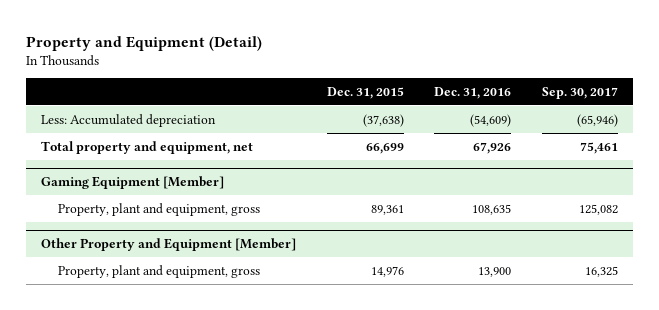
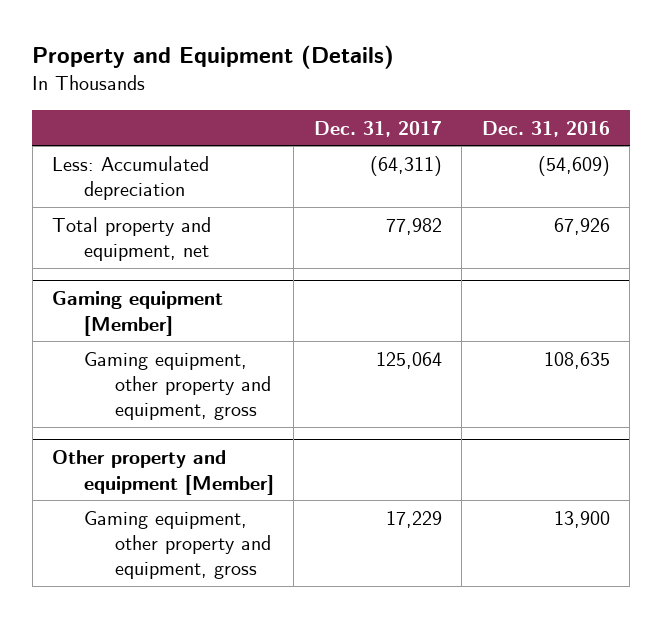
[25,35,262,51] Property and Equipment (Detail) -> [32,45,395,70] Property and Equipment (Details)
[326,86,404,99] Dec. 31, 2015 -> none
[542,86,619,99] Sep. 30, 2017 -> none
none -> [313,120,442,137] Dec. 31, 2017
[41,175,225,189] Gaming Equipment [Member] -> [52,291,224,336] Gaming equipment [Member]
[58,202,261,216] Property, plant and equipment, gross -> [83,351,272,421] Gaming equipment, other property and equipment, gross
[41,237,297,251] Other Property and Equipment [Member] -> [52,450,274,495] Other property and equipment [Member]
[58,264,261,278] Property, plant and equipment, gross -> [83,510,272,580] Gaming equipment, other property and equipment, gross

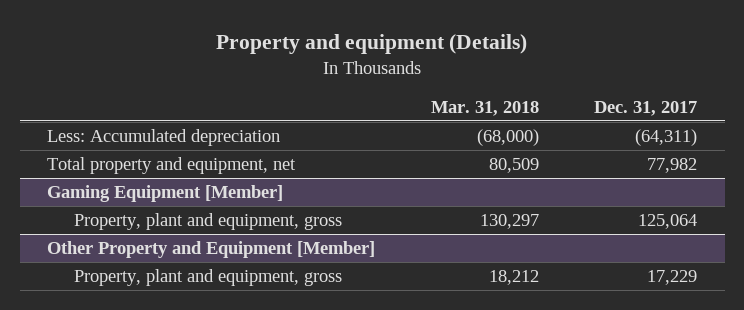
[32,45,395,70] Property and Equipment (Details) -> [216,33,528,54] Property and equipment (Details)
[481,120,610,137] Dec. 31, 2016 -> none
none -> [430,100,539,116] Mar. 31, 2018
[52,291,224,336] Gaming equipment [Member] -> [47,185,284,203] Gaming Equipment [Member]
[83,351,272,421] Gaming equipment, other property and equipment, gross -> [73,213,342,231] Property, plant and equipment, gross
[52,450,274,495] Other property and equipment [Member] -> [47,241,376,259] Other Property and Equipment [Member]
[83,510,272,580] Gaming equipment, other property and equipment, gross -> [73,269,342,287] Property, plant and equipment, gross

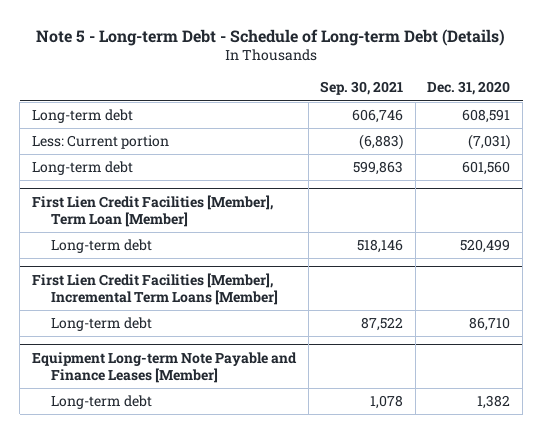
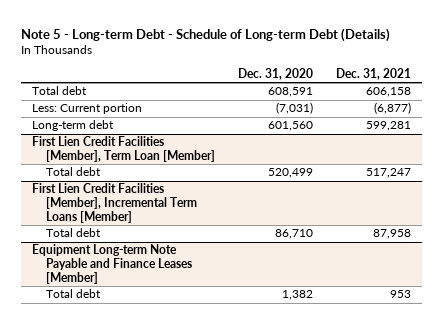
[320,81,404,96] Sep. 30, 2021 -> none
none -> [335,67,411,80] Dec. 31, 2021
[32,109,134,124] Long-term debt -> [32,86,88,96] Total debt
[51,239,153,254] Long-term debt -> [46,167,102,177] Total debt
[51,317,153,332] Long-term debt -> [46,228,102,238] Total debt
[51,395,153,410] Long-term debt -> [46,289,102,299] Total debt

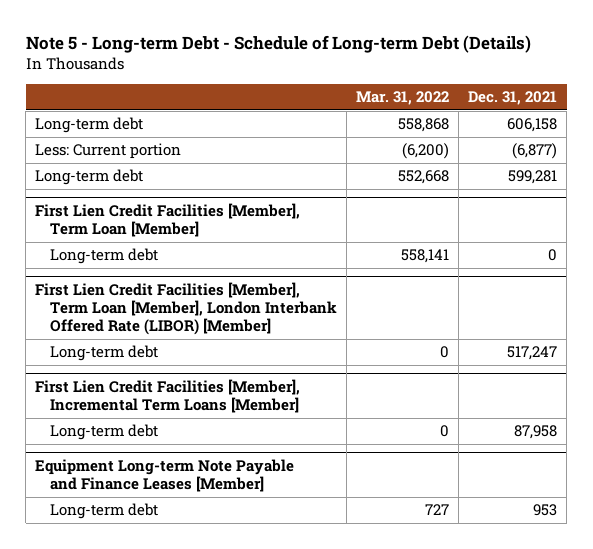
[237,67,313,80] Dec. 31, 2020 -> none
none -> [356,90,450,105] Mar. 31, 2022
[32,86,88,96] Total debt -> [35,117,144,134] Long-term debt
[46,167,102,177] Total debt -> [50,248,159,265] Long-term debt
[365,168,411,179] 517,247 -> [548,249,558,262] 0
none -> [35,282,338,336] First Lien Credit Facilities [Member], Term Loan [Member], London Interbank Offered Rate (LIBOR) [Member]
none -> [50,345,159,362] Long-term debt
[46,228,102,238] Total debt -> [50,424,159,441] Long-term debt
[46,289,102,299] Total debt -> [50,503,159,520] Long-term debt

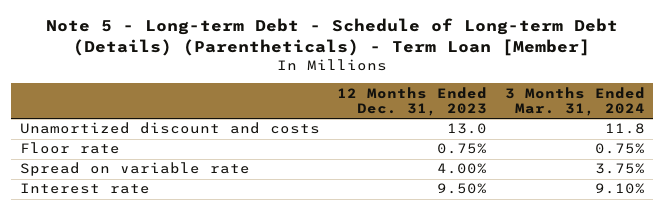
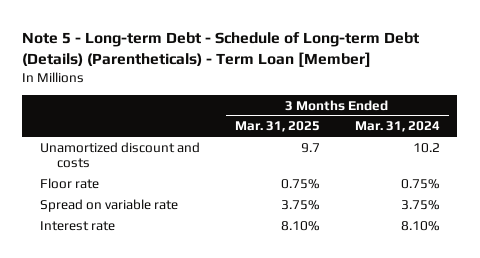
[337,86,488,117] 12 Months Ended Dec. 31, 2023 -> none
none -> [234,121,320,133] Mar. 31, 2025
[604,123,645,135] 11.8 -> [412,142,440,153] 10.2
[594,183,645,195] 9.10% -> [400,220,440,231] 8.10%

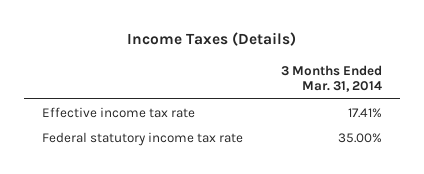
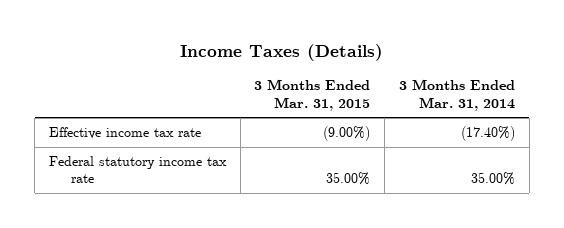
none -> [254,79,371,111] 3 Months Ended Mar. 31, 2015
[347,107,382,118] 17.41% -> [460,126,515,142] (17.40%)

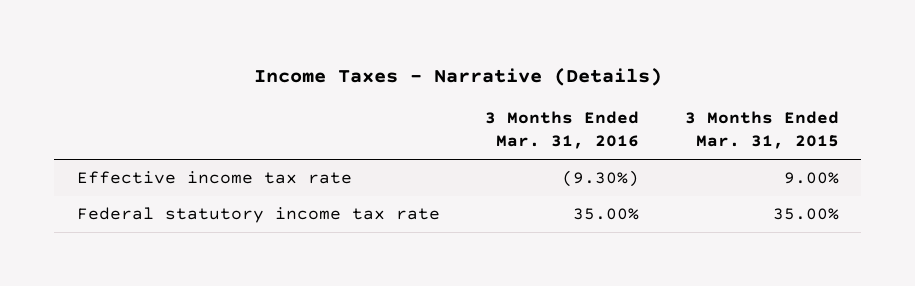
[179,43,383,61] Income Taxes (Details) -> [253,67,662,86] Income Taxes - Narrative (Details)
[398,79,515,111] 3 Months Ended Mar. 31, 2014 -> none
none -> [485,111,640,150] 3 Months Ended Mar. 31, 2016
[323,126,371,142] (9.00%) -> [783,172,839,185] 9.00%

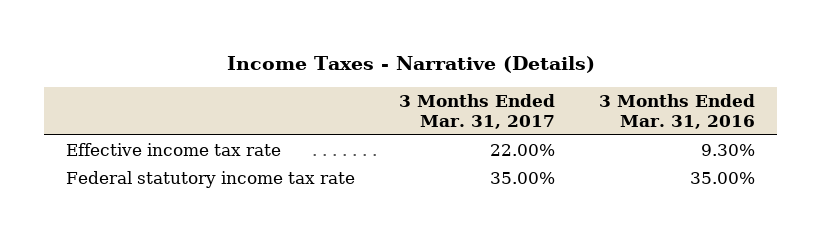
[684,111,839,150] 3 Months Ended Mar. 31, 2015 -> none
none -> [399,93,556,129] 3 Months Ended Mar. 31, 2017
[562,170,640,188] (9.30%) -> [700,144,755,157] 9.30%

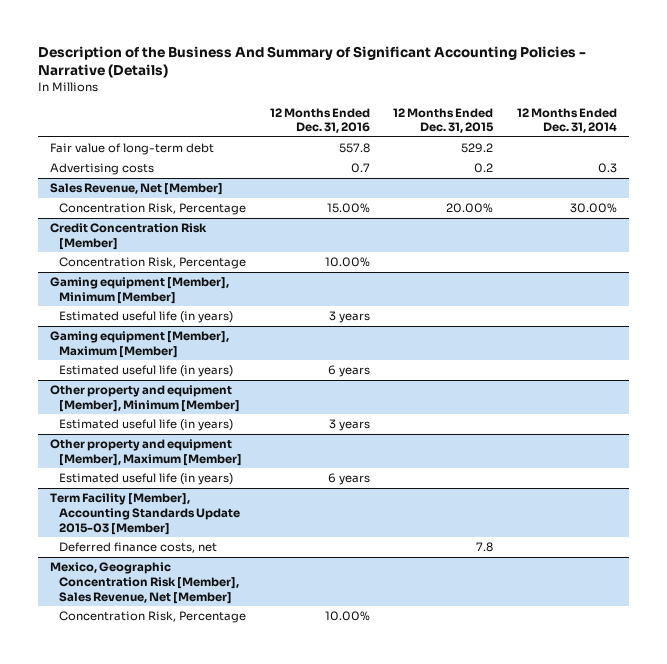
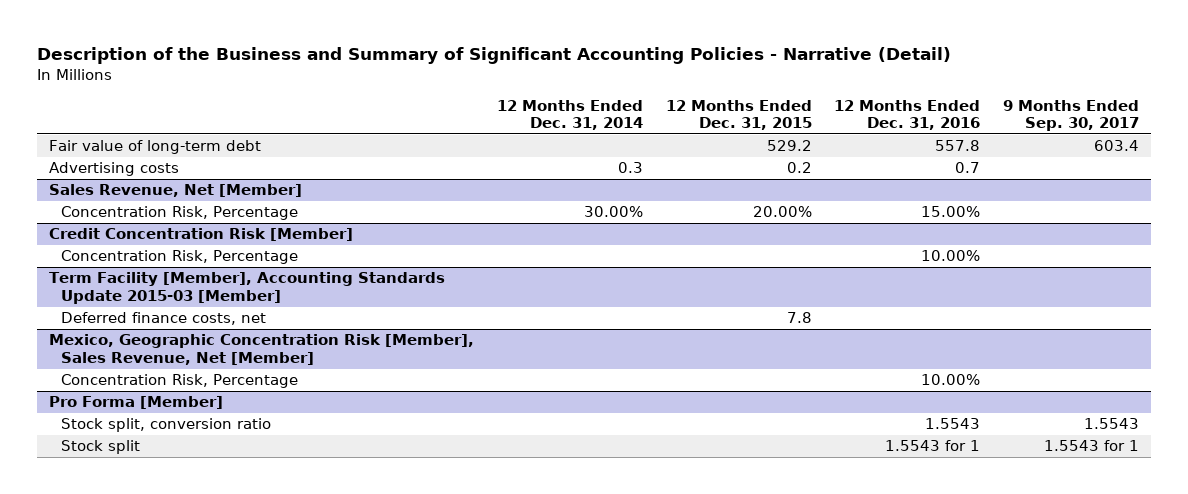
[38,45,587,78] Description of the Business And Summary of Significant Accounting Policies - Narrative (Details) -> [37,46,952,64] Description of the Business and Summary of Significant Accounting Policies - Narrative (Detail)
none -> [1003,99,1140,132] 9 Months Ended Sep. 30, 2017
[50,277,230,304] Gaming equipment [Member], Minimum [Member] -> none
[59,311,234,324] Estimated useful life (in years) -> none
[50,331,230,358] Gaming equipment [Member], Maximum [Member] -> none
[59,365,234,378] Estimated useful life (in years) -> none
[50,385,241,412] Other property and equipment [Member], Minimum [Member] -> none
[59,419,234,432] Estimated useful life (in years) -> none
[50,439,243,466] Other property and equipment [Member], Maximum [Member] -> none
[59,473,234,486] Estimated useful life (in years) -> none
none -> [48,396,223,410] Pro Forma [Member]
none -> [61,418,272,433] Stock split, conversion ratio
none -> [61,440,141,455] Stock split

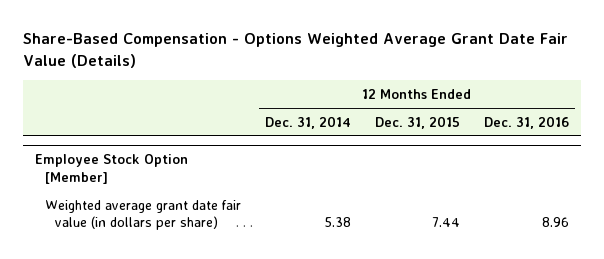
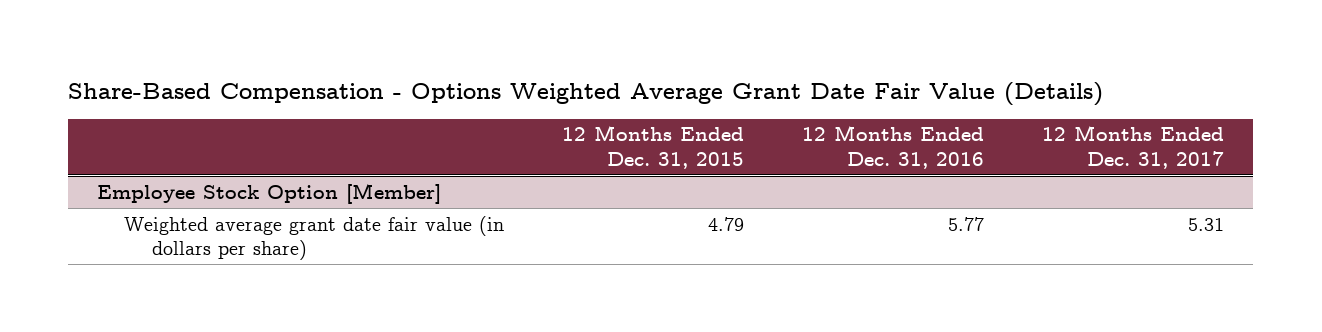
[264,115,351,129] Dec. 31, 2014 -> none
none -> [1042,125,1225,169] 12 Months Ended Dec. 31, 2017
[431,217,460,228] 7.44 -> [708,216,745,231] 4.79
[541,217,569,228] 8.96 -> [948,216,985,231] 5.77

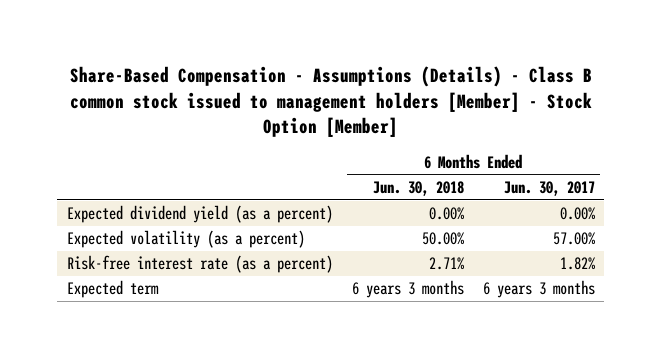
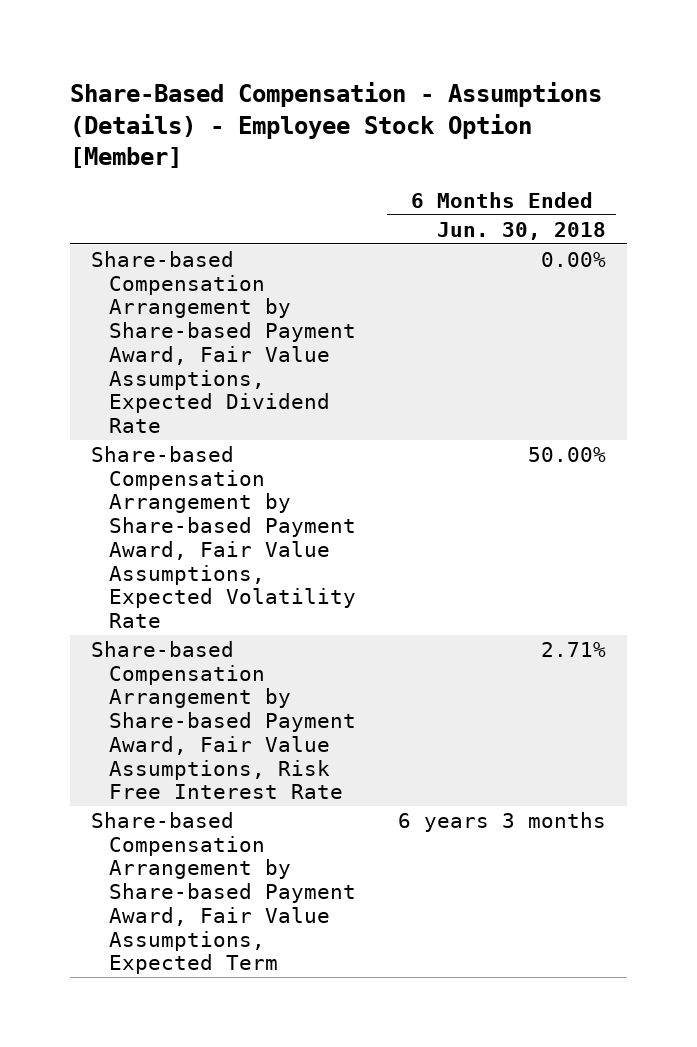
[69,66,592,138] Share-Based Compensation - Assumptions (Details) - Class B common stock issued to management holders [Member] - Stock Option [Member] -> [70,81,603,169] Share-Based Compensation - Assumptions (Details) - Employee Stock Option [Member]
[503,181,595,197] Jun. 30, 2017 -> none
[66,205,333,224] Expected dividend yield (as a percent) -> [91,251,356,434] Share-based Compensation Arrangement by Share-based Payment Award, Fair Value Assumptions, Expected Dividend Rate
[66,230,305,249] Expected volatility (as a percent) -> [91,446,356,629] Share-based Compensation Arrangement by Share-based Payment Award, Fair Value Assumptions, Expected Volatility Rate
[66,255,333,274] Risk-free interest rate (as a percent) -> [91,641,356,800] Share-based Compensation Arrangement by Share-based Payment Award, Fair Value Assumptions, Risk Free Interest Rate
[66,280,159,299] Expected term -> [91,812,356,975] Share-based Compensation Arrangement by Share-based Payment Award, Fair Value Assumptions, Expected Term

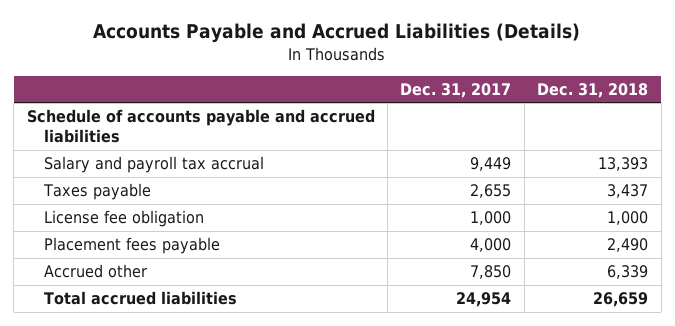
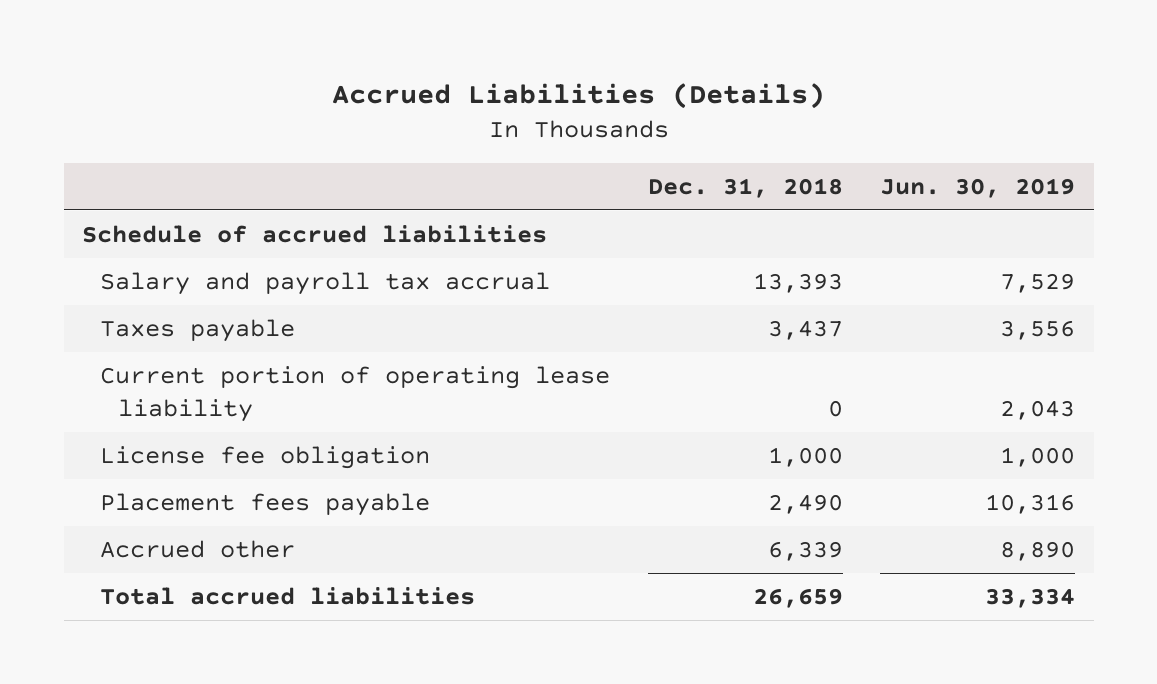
[93,23,581,44] Accounts Payable and Accrued Liabilities (Details) -> [331,83,825,110] Accrued Liabilities (Details)
[400,82,512,98] Dec. 31, 2017 -> none
none -> [880,177,1076,198] Jun. 30, 2019
[26,109,375,144] Schedule of accounts payable and accrued liabilities -> [82,224,548,243] Schedule of accrued liabilities
none -> [100,365,611,422] Current portion of operating lease liability

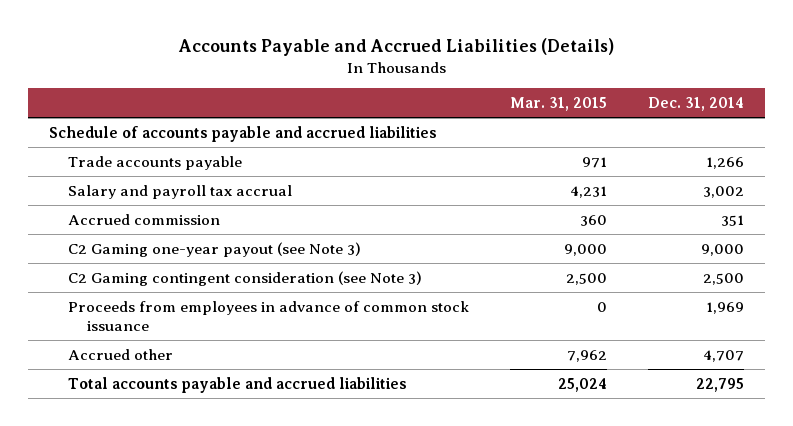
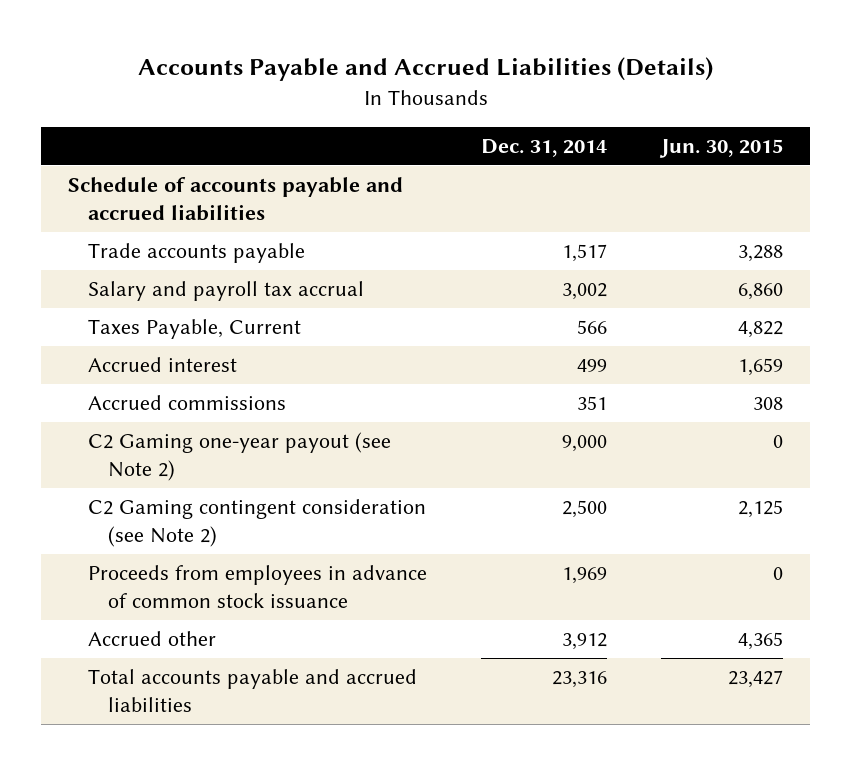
[509,97,607,112] Mar. 31, 2015 -> none
none -> [659,139,784,159] Jun. 30, 2015
[706,156,745,169] 1,266 -> [562,244,608,263] 1,517
none -> [88,319,302,340] Taxes Payable, Current
none -> [88,357,238,373] Accrued interest
[67,213,220,225] Accrued commission -> [88,395,287,411] Accrued commissions
[67,241,361,257] C2 Gaming one-year payout (see Note 3) -> [88,432,392,482] C2 Gaming one-year payout (see Note 2)
[67,270,422,286] C2 Gaming contingent consideration (see Note 3) -> [88,499,427,548] C2 Gaming contingent consideration (see Note 2)
[703,349,745,362] 4,707 -> [562,633,608,651] 3,912
[696,377,745,392] 22,795 -> [552,671,608,689] 23,316

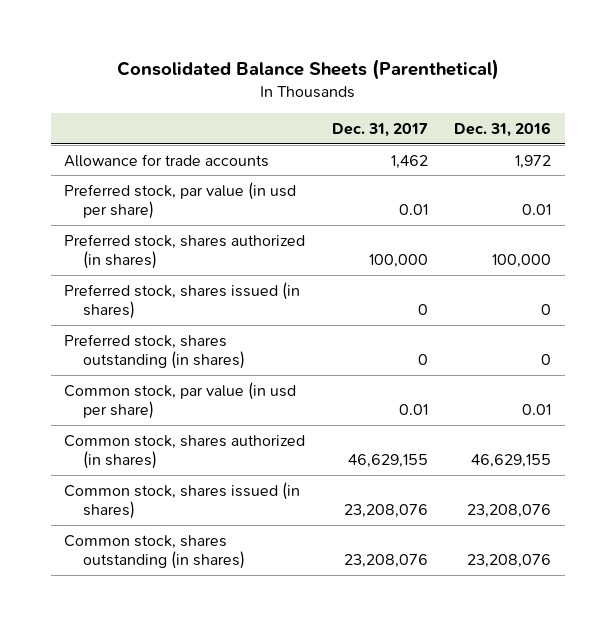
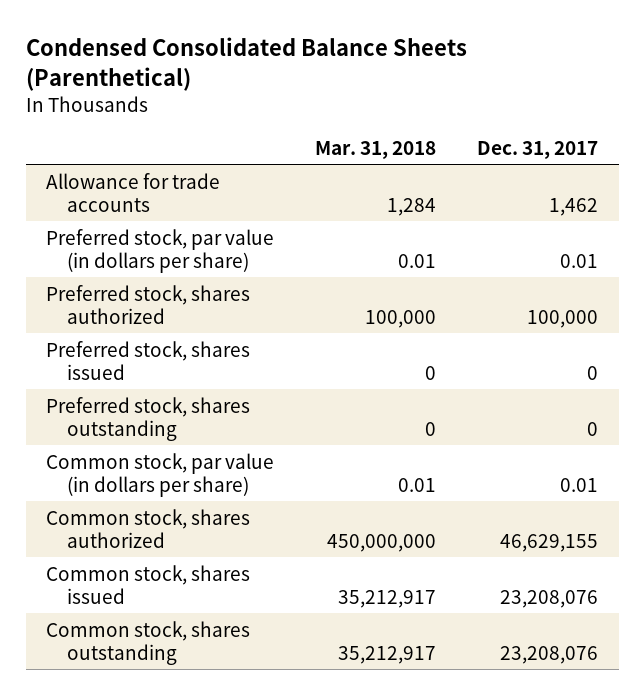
[116,59,499,81] Consolidated Balance Sheets (Parenthetical) -> [25,36,467,91] Condensed Consolidated Balance Sheets (Parenthetical)
[454,121,552,137] Dec. 31, 2016 -> none
none -> [315,140,437,159] Mar. 31, 2018
[63,181,296,220] Preferred stock, par value (in usd per share) -> [46,228,275,273] Preferred stock, par value (in dollars per share)
[63,233,305,270] Preferred stock, shares authorized (in shares) -> [46,284,251,324] Preferred stock, shares authorized
[63,281,300,320] Preferred stock, shares issued (in shares) -> [46,340,251,380] Preferred stock, shares issued
[63,333,245,370] Preferred stock, shares outstanding (in shares) -> [46,396,251,441] Preferred stock, shares outstanding
[63,381,296,420] Common stock, par value (in usd per share) -> [46,452,275,497] Common stock, par value (in dollars per share)
[63,434,305,470] Common stock, shares authorized (in shares) -> [46,508,251,548] Common stock, shares authorized
[63,481,300,520] Common stock, shares issued (in shares) -> [46,564,251,604] Common stock, shares issued
[63,534,245,570] Common stock, shares outstanding (in shares) -> [46,620,251,665] Common stock, shares outstanding

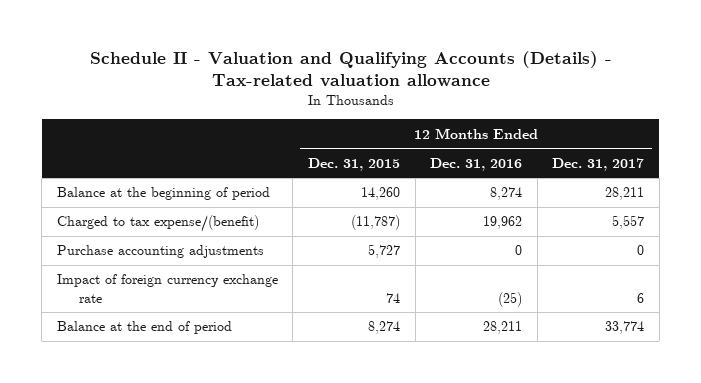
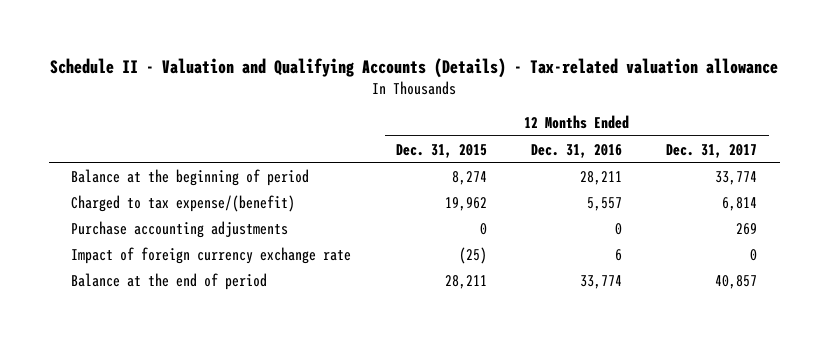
[360,187,400,201] 14,260 -> [451,170,487,185] 8,274
[490,187,523,201] 8,274 -> [580,170,623,185] 28,211
[605,187,645,201] 28,211 -> [715,170,758,185] 33,774
[350,215,400,231] (11,787) -> [444,196,487,211] 19,962
[483,216,523,230] 19,962 -> [587,196,623,211] 5,557
[612,215,645,230] 5,557 -> [722,196,758,211] 6,814
[367,244,400,259] 5,727 -> [479,222,487,235] 0
[637,245,645,256] 0 -> [736,222,758,235] 269
[385,292,400,303] 74 -> [458,246,487,264] (25)
[498,291,523,307] (25) -> [615,248,623,261] 6
[637,292,645,303] 6 -> [750,248,758,261] 0
[367,321,400,335] 8,274 -> [444,274,487,289] 28,211
[483,321,523,335] 28,211 -> [580,274,623,289] 33,774
[605,321,645,335] 33,774 -> [715,274,758,289] 40,857

